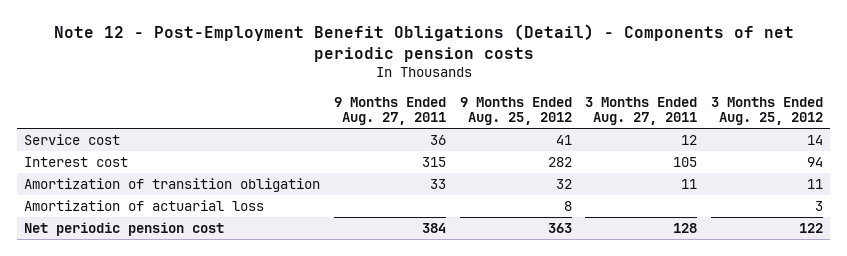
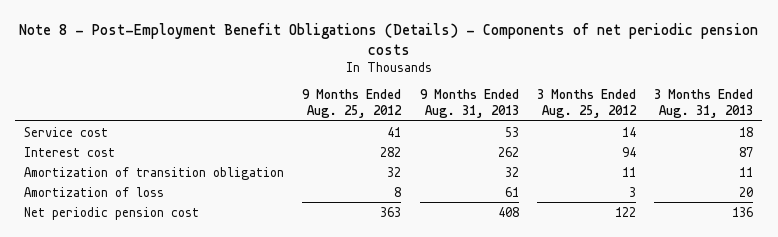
[53,24,794,63] Note 12 - Post-Employment Benefit Obligations (Detail) - Components of net periodic pension costs -> [18,22,758,55] Note 8 - Post-Employment Benefit Obligations (Details) - Components of net periodic pension costs
[333,96,446,126] 9 Months Ended Aug. 27, 2011 -> none
[585,96,698,126] 3 Months Ended Aug. 27, 2011 -> none
none -> [419,89,519,118] 9 Months Ended Aug. 31, 2013
none -> [654,89,754,118] 3 Months Ended Aug. 31, 2013
[23,199,264,211] Amortization of actuarial loss -> [24,186,165,197] Amortization of loss

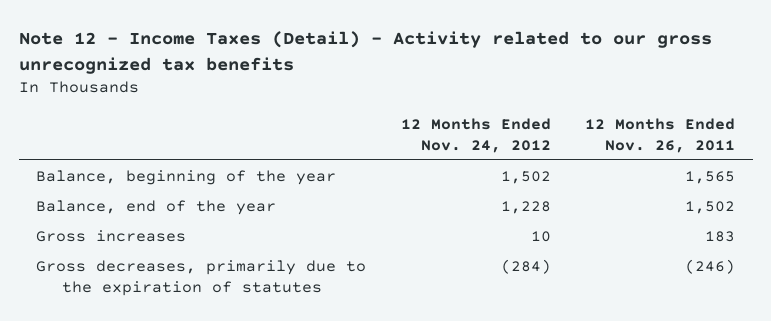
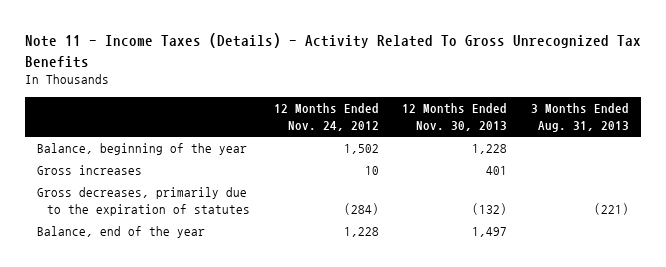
[18,31,712,75] Note 12 - Income Taxes (Detail) - Activity related to our gross unrecognized tax benefits -> [24,33,641,68] Note 11 - Income Taxes (Details) - Activity Related To Gross Unrecognized Tax Benefits
[585,117,736,153] 12 Months Ended Nov. 26, 2011 -> none
none -> [402,103,508,132] 12 Months Ended Nov. 30, 2013
none -> [531,103,630,133] 3 Months Ended Aug. 31, 2013
[35,199,276,215] Balance, end of the year -> [36,226,205,239] Balance, end of the year

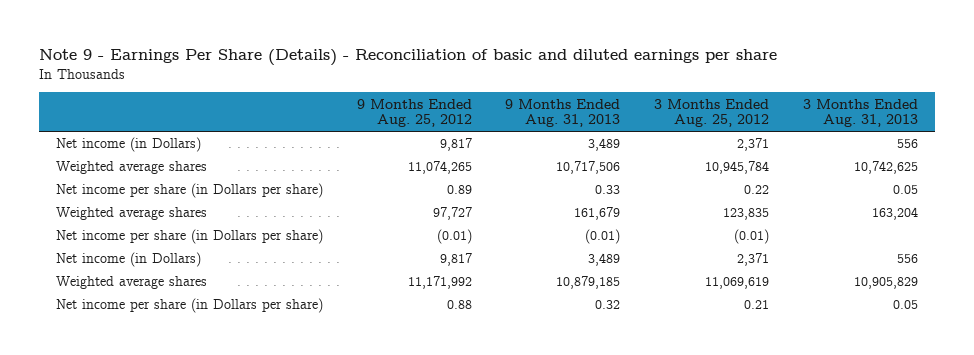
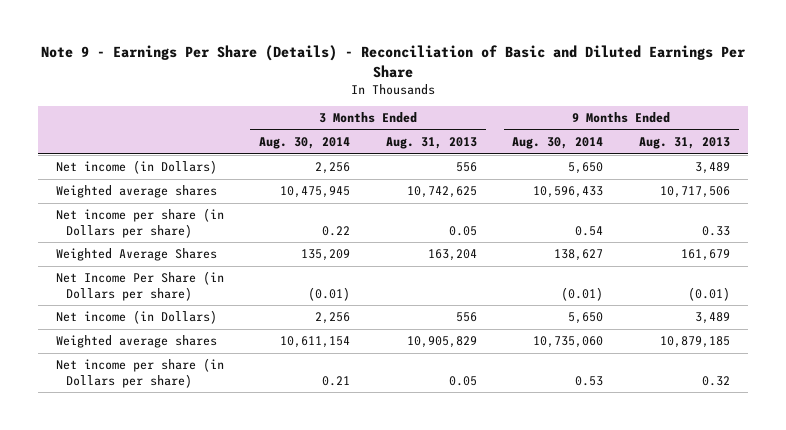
[38,49,777,67] Note 9 - Earnings Per Share (Details) - Reconciliation of basic and diluted earnings per share -> [40,45,746,78] Note 9 - Earnings Per Share (Details) - Reconciliation of Basic and Diluted Earnings Per Share
[356,98,472,128] 9 Months Ended Aug. 25, 2012 -> none
[654,98,770,128] 3 Months Ended Aug. 25, 2012 -> none
none -> [259,137,351,150] Aug. 30, 2014
none -> [512,137,604,150] Aug. 30, 2014
[55,207,207,221] Weighted average shares -> [55,248,217,262] Weighted Average Shares
[55,229,323,245] Net income per share (in Dollars per share) -> [55,271,224,301] Net Income Per Share (in Dollars per share)

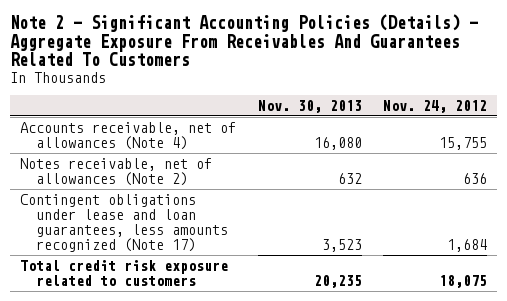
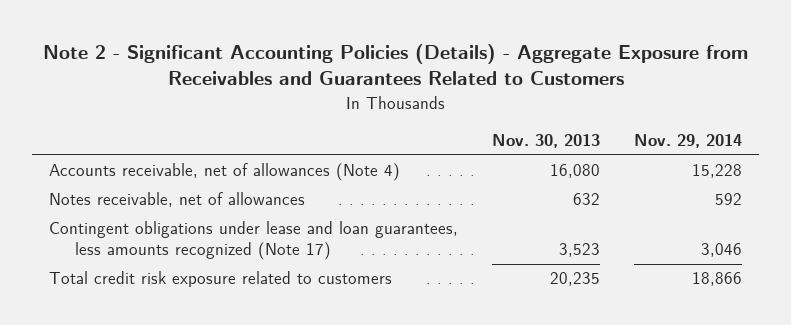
[9,13,478,67] Note 2 - Significant Accounting Policies (Details) - Aggregate Exposure From Receivables And Guarantees Related To Customers -> [42,43,748,86] Note 2 - Significant Accounting Policies (Details) - Aggregate Exposure from Receivables and Guarantees Related to Customers
[382,100,487,114] Nov. 24, 2012 -> none
none -> [633,134,742,149] Nov. 29, 2014
[20,157,213,186] Notes receivable, net of allowances (Note 2) -> [49,192,306,208] Notes receivable, net of allowances

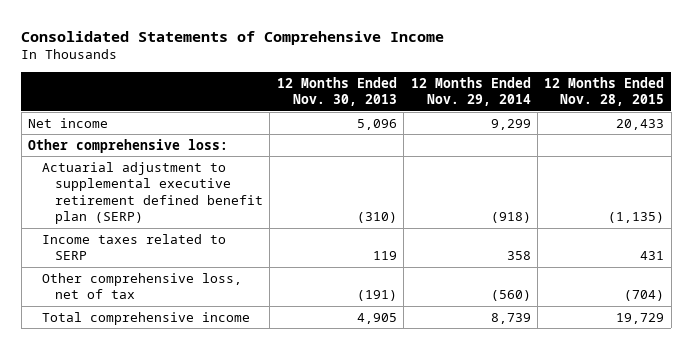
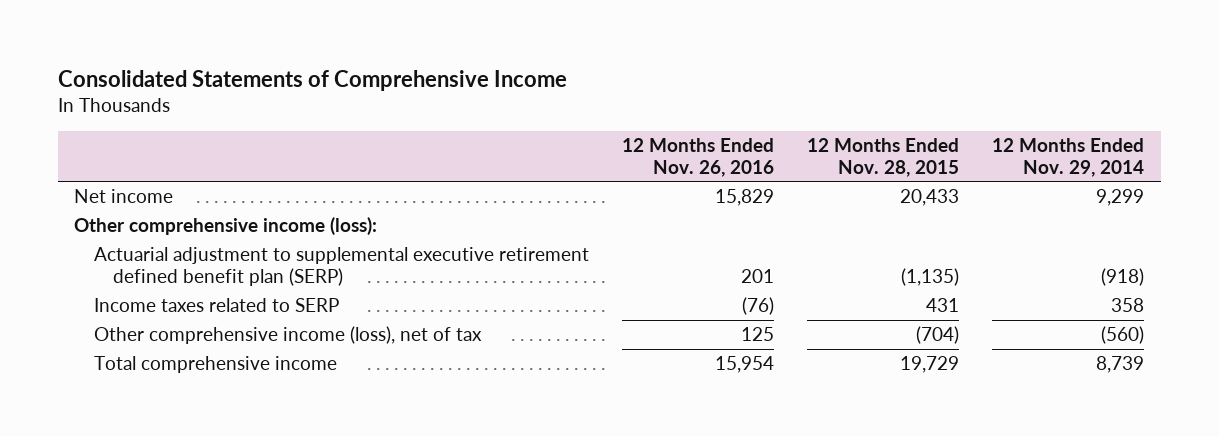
[276,76,397,107] 12 Months Ended Nov. 30, 2013 -> none
none -> [621,137,774,177] 12 Months Ended Nov. 26, 2016
[28,138,229,153] Other comprehensive loss: -> [74,217,378,236] Other comprehensive income (loss):
[41,272,242,300] Other comprehensive loss, net of tax -> [93,326,482,345] Other comprehensive income (loss), net of tax

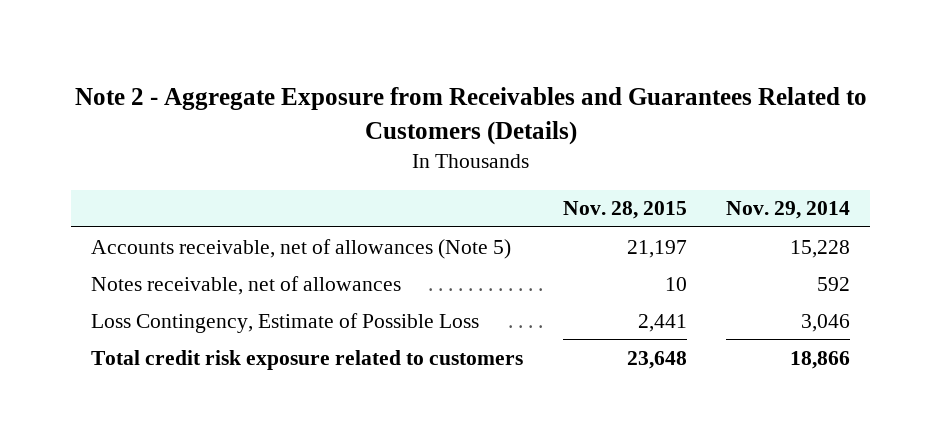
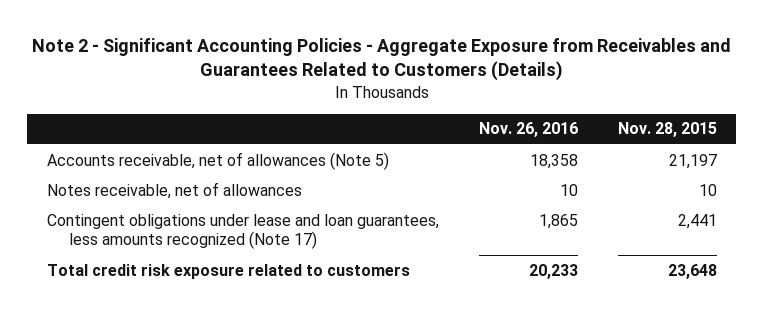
[74,87,867,145] Note 2 - Aggregate Exposure from Receivables and Guarantees Related to Customers (Details) -> [31,37,731,82] Note 2 - Significant Accounting Policies - Aggregate Exposure from Receivables and Guarantees Related to Customers (Details)
[725,201,850,220] Nov. 29, 2014 -> none
none -> [478,122,578,138] Nov. 26, 2016
[91,312,480,333] Loss Contingency, Estimate of Possible Loss -> [47,213,440,250] Contingent obligations under lease and loan guarantees, less amounts recognized (Note 17)

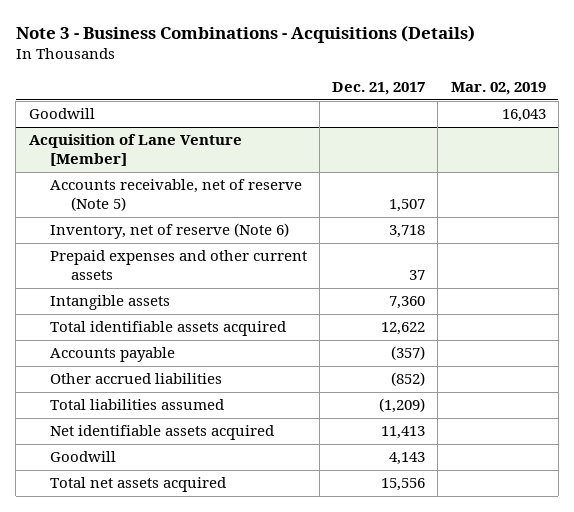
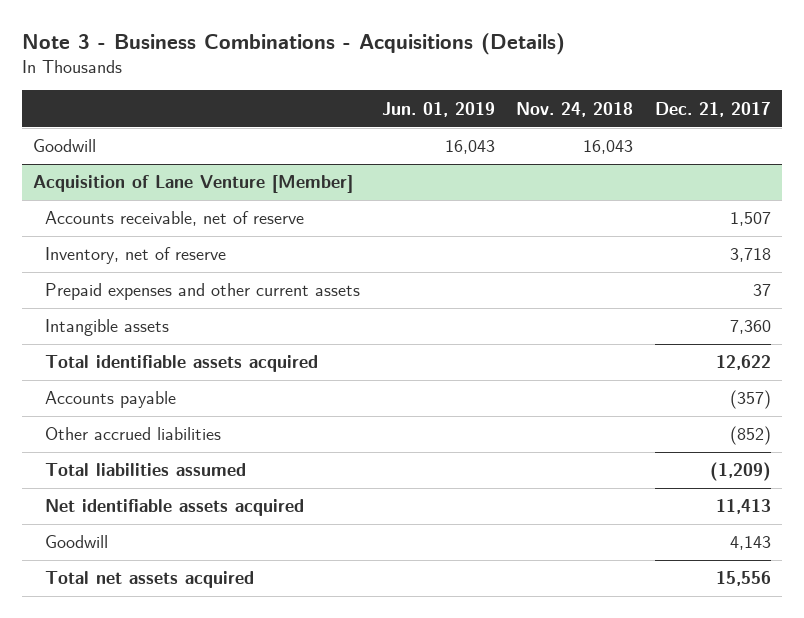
[450,82,546,96] Mar. 02, 2019 -> none
none -> [381,101,495,117] Jun. 01, 2019
none -> [516,101,634,117] Nov. 24, 2018
[49,179,302,212] Accounts receivable, net of reserve (Note 5) -> [45,211,305,227] Accounts receivable, net of reserve
[49,223,289,240] Inventory, net of reserve (Note 6) -> [45,247,227,265] Inventory, net of reserve

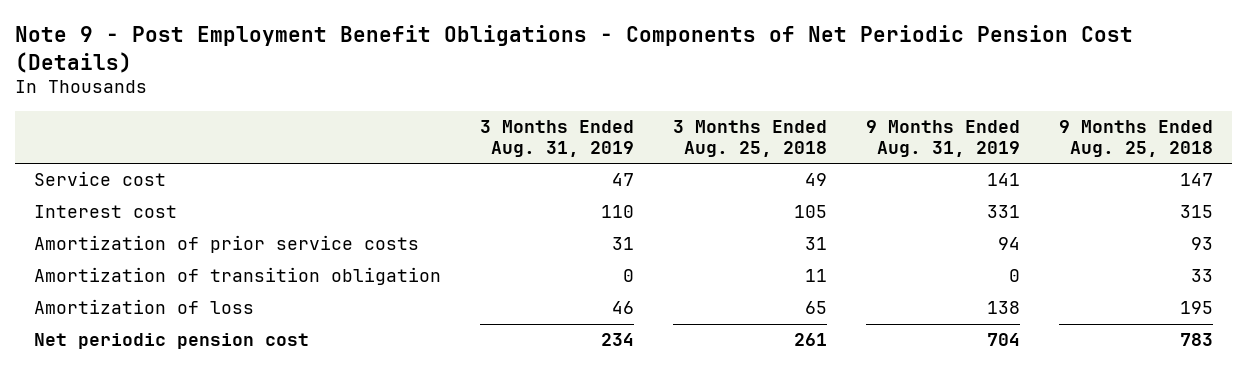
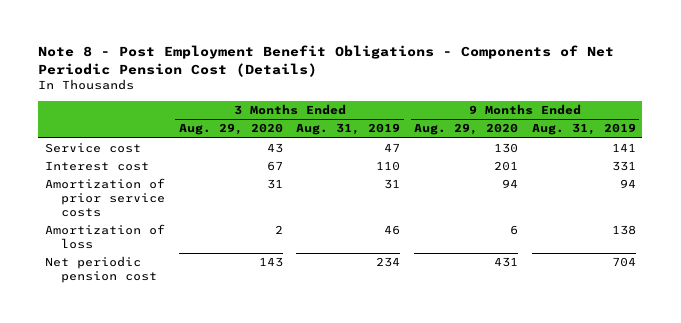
[14,25,1133,73] Note 9 - Post Employment Benefit Obligations - Components of Net Periodic Pension Cost (Details) -> [38,45,615,77] Note 8 - Post Employment Benefit Obligations - Components of Net Periodic Pension Cost (Details)
[673,120,828,157] 3 Months Ended Aug. 25, 2018 -> none
[1058,120,1213,157] 9 Months Ended Aug. 25, 2018 -> none
none -> [178,123,283,136] Aug. 29, 2020
none -> [414,123,519,136] Aug. 29, 2020
[34,267,442,286] Amortization of transition obligation -> none

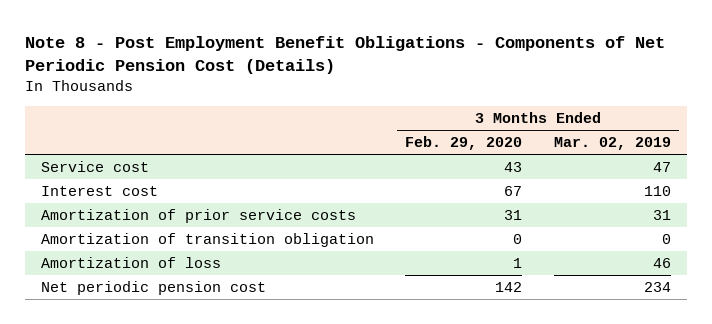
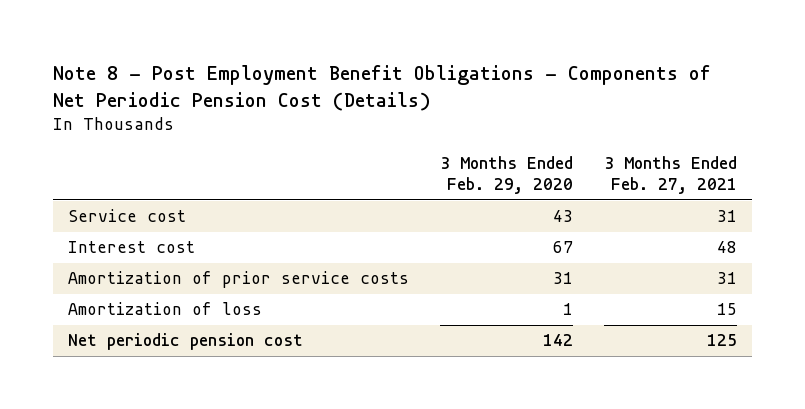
[554,137,672,151] Mar. 02, 2019 -> none
none -> [603,156,737,195] 3 Months Ended Feb. 27, 2021
[40,232,374,247] Amortization of transition obligation -> none

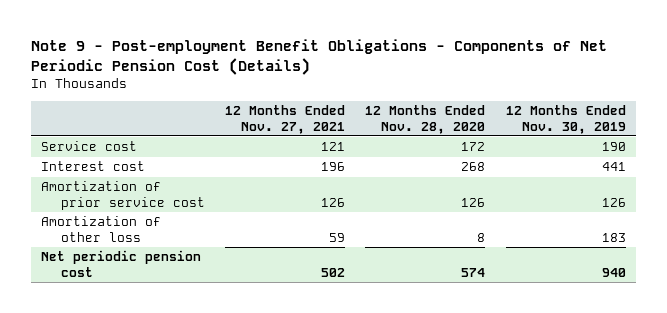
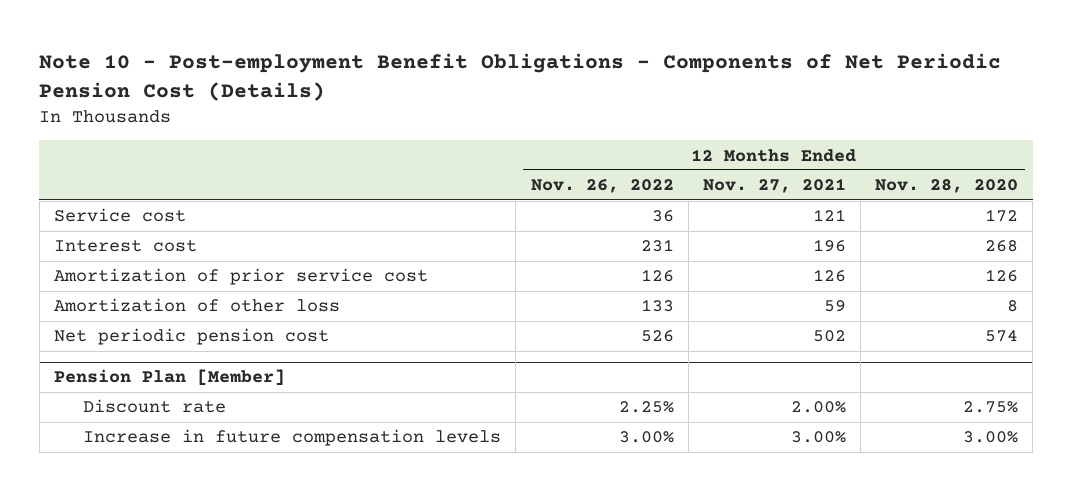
[30,38,607,75] Note 9 - Post-employment Benefit Obligations - Components of Net Periodic Pension Cost (Details) -> [39,52,1002,101] Note 10 - Post-employment Benefit Obligations - Components of Net Periodic Pension Cost (Details)
[505,105,626,134] 12 Months Ended Nov. 30, 2019 -> none
none -> [530,179,674,194] Nov. 26, 2022
none -> [53,369,285,387] Pension Plan [Member]
none -> [83,399,227,414] Discount rate
none -> [83,429,502,447] Increase in future compensation levels

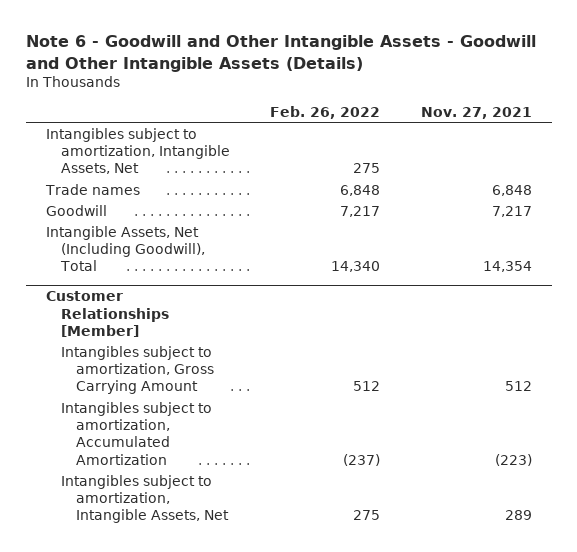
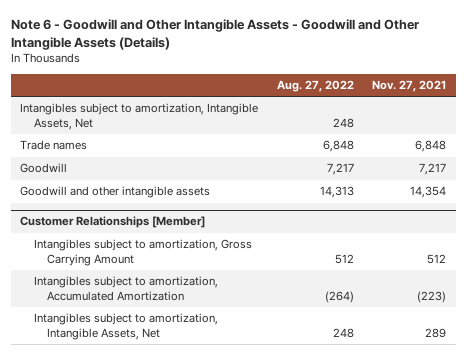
[270,105,381,119] Feb. 26, 2022 -> none
none -> [276,80,354,93] Aug. 27, 2022
[45,225,206,272] Intangible Assets, Net (Including Goodwill), Total -> [20,186,211,199] Goodwill and other intangible assets

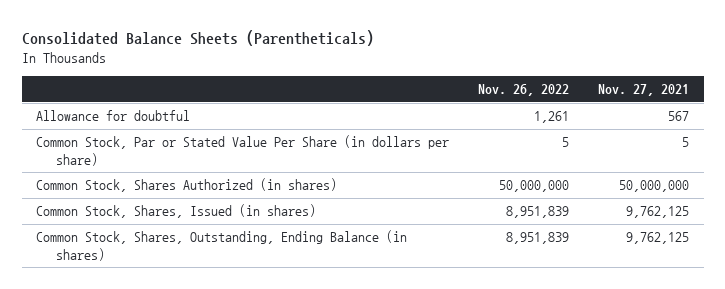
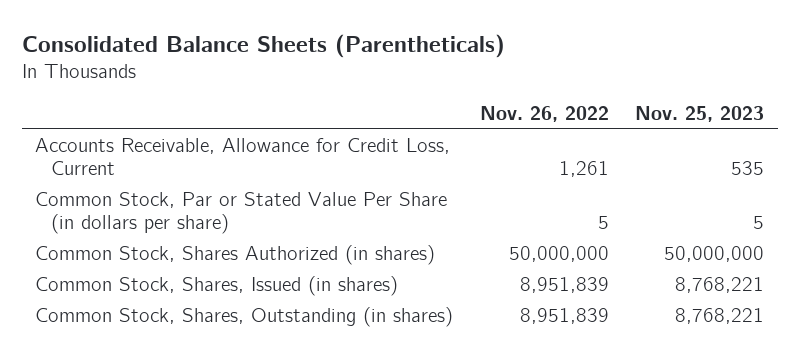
[598,84,690,97] Nov. 27, 2021 -> none
none -> [635,105,765,122] Nov. 25, 2023
[36,110,191,122] Allowance for doubtful -> [35,138,451,175] Accounts Receivable, Allowance for Credit Loss, Current
[36,230,408,261] Common Stock, Shares, Outstanding, Ending Balance (in shares) -> [35,307,454,328] Common Stock, Shares, Outstanding (in shares)

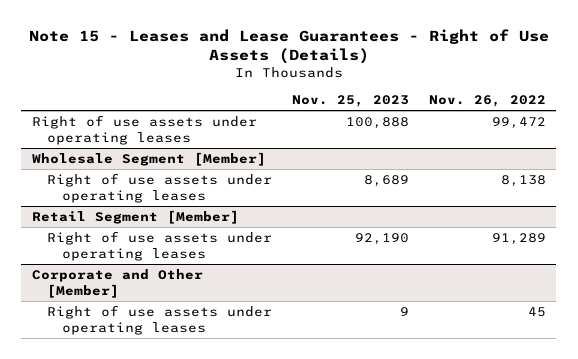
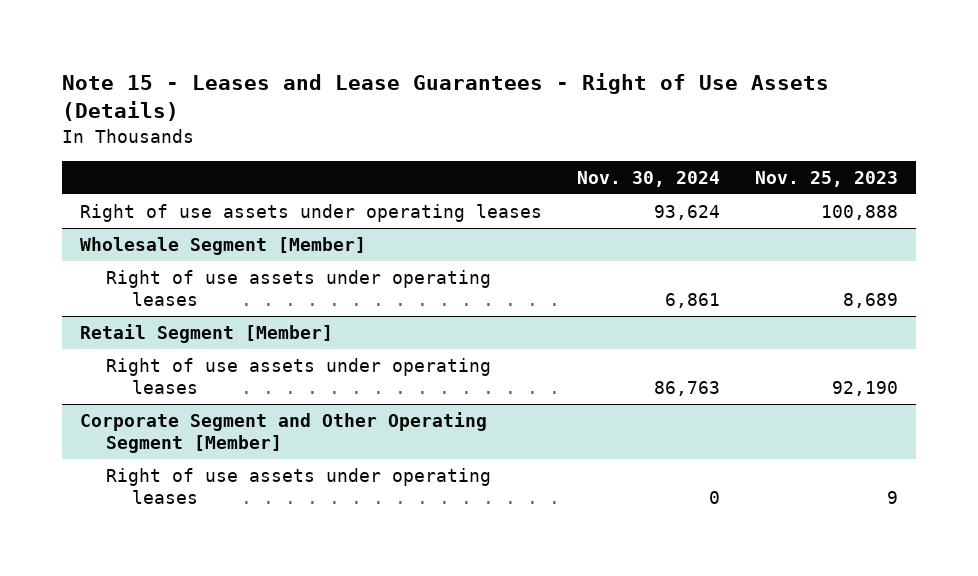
[429,95,547,108] Nov. 26, 2022 -> none
none -> [577,170,721,187] Nov. 30, 2024
[31,268,203,298] Corporate and Other [Member] -> [79,412,487,453] Corporate Segment and Other Operating Segment [Member]

